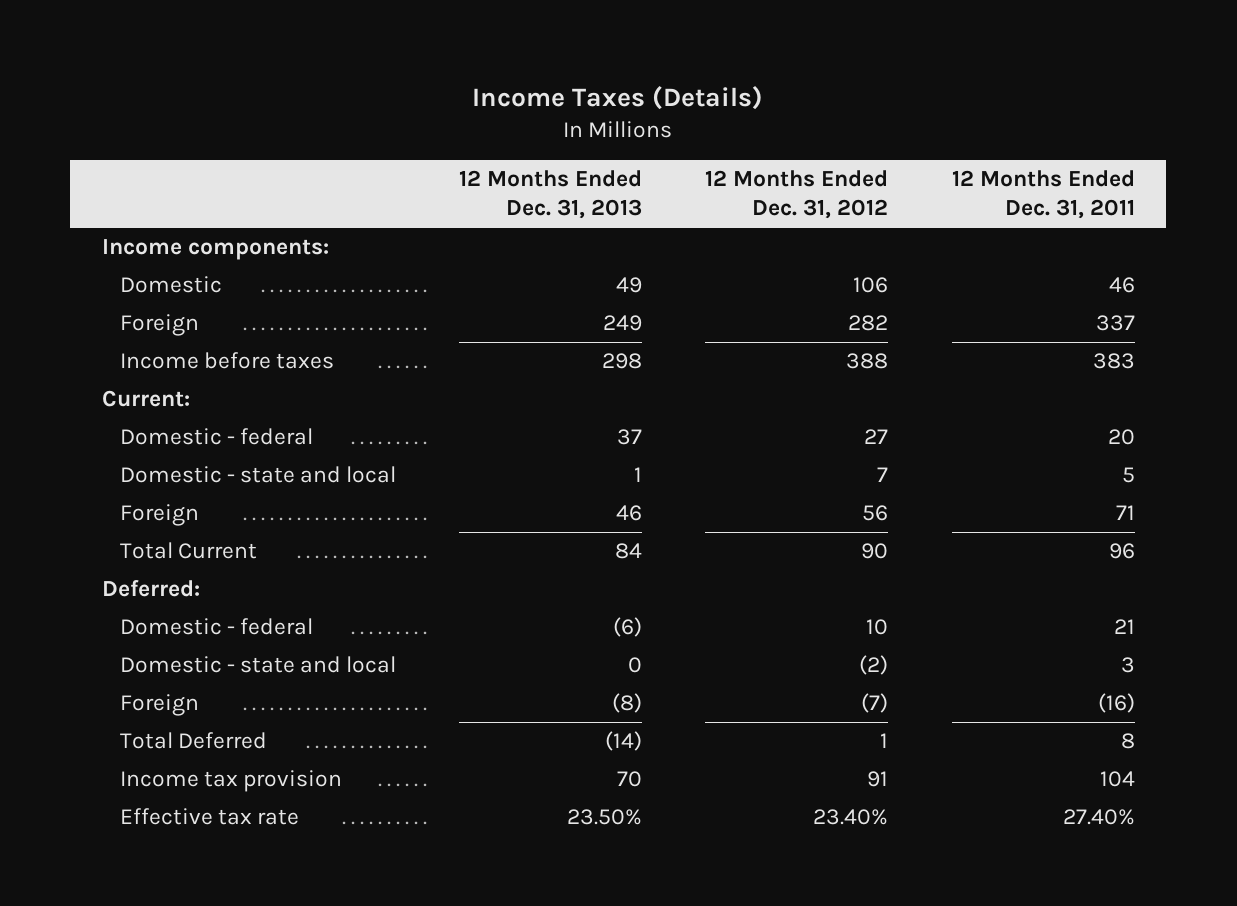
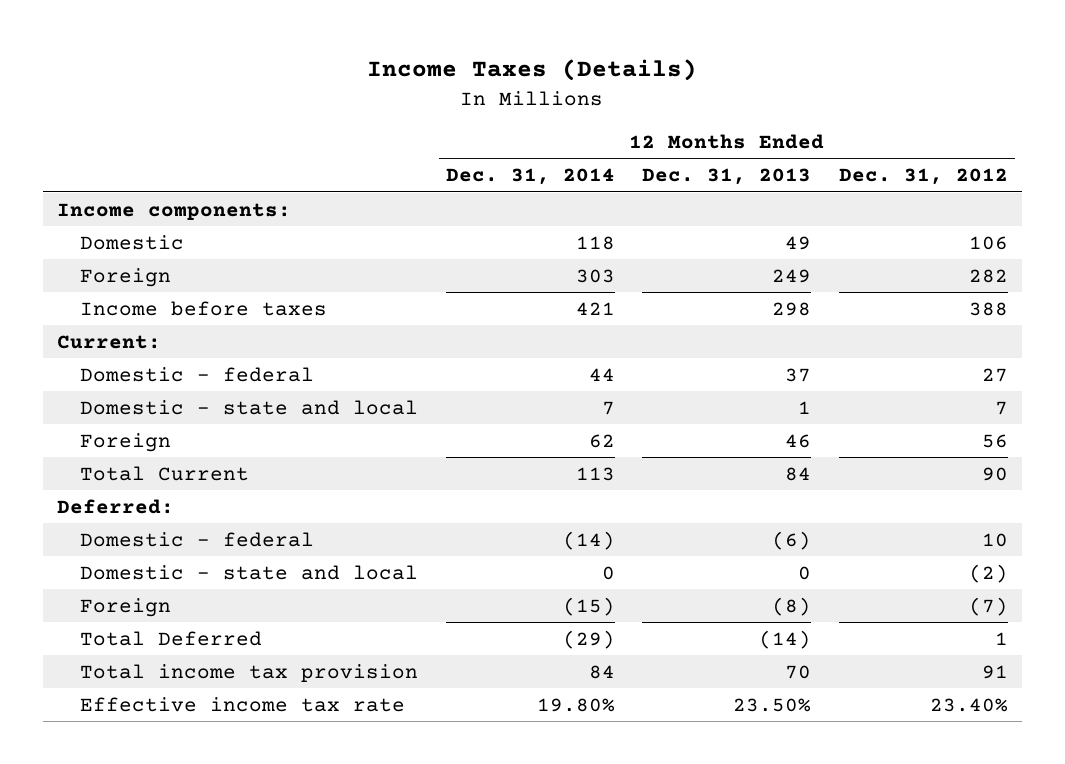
[951,170,1135,220] 12 Months Ended Dec. 31, 2011 -> none
none -> [445,168,615,186] Dec. 31, 2014
[119,770,342,793] Income tax provision -> [80,663,419,682] Total income tax provision
[119,808,299,826] Effective tax rate -> [80,696,406,712] Effective income tax rate

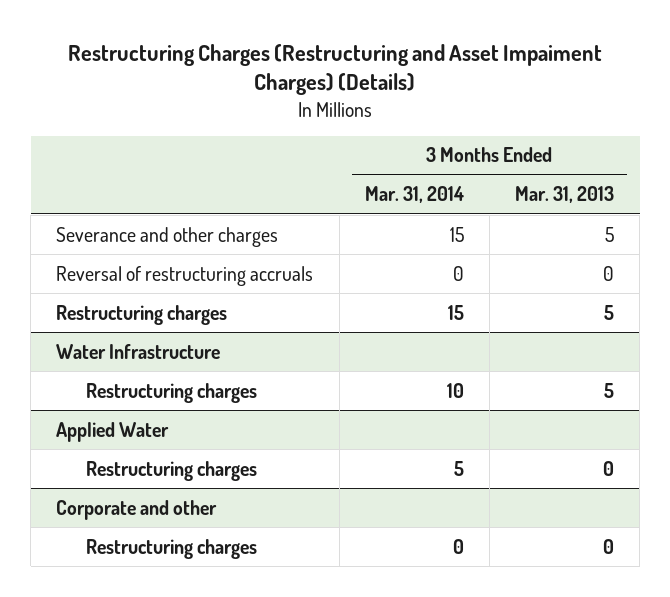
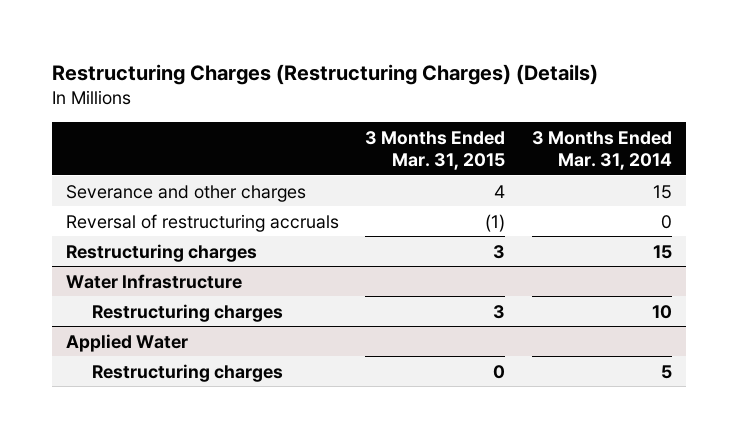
[68,43,603,96] Restructuring Charges (Restructuring and Asset Impaiment Charges) (Details) -> [52,63,599,85] Restructuring Charges (Restructuring Charges) (Details)
[515,186,615,204] Mar. 31, 2013 -> none
none -> [365,130,506,171] 3 Months Ended Mar. 31, 2015
[56,499,218,520] Corporate and other -> none
[86,538,258,559] Restructuring charges -> none

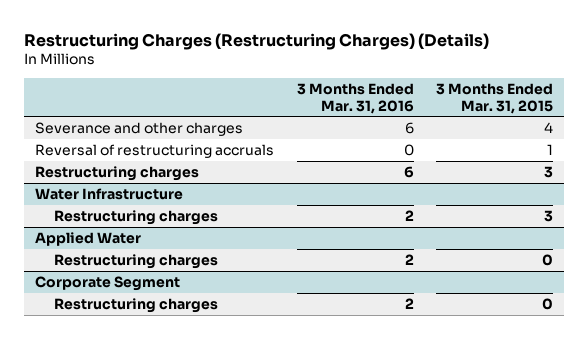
[532,130,673,171] 3 Months Ended Mar. 31, 2014 -> none
none -> [296,82,414,114] 3 Months Ended Mar. 31, 2016
[485,213,506,232] (1) -> [546,143,553,155] 1
none -> [35,275,181,291] Corporate Segment
none -> [53,297,218,313] Restructuring charges

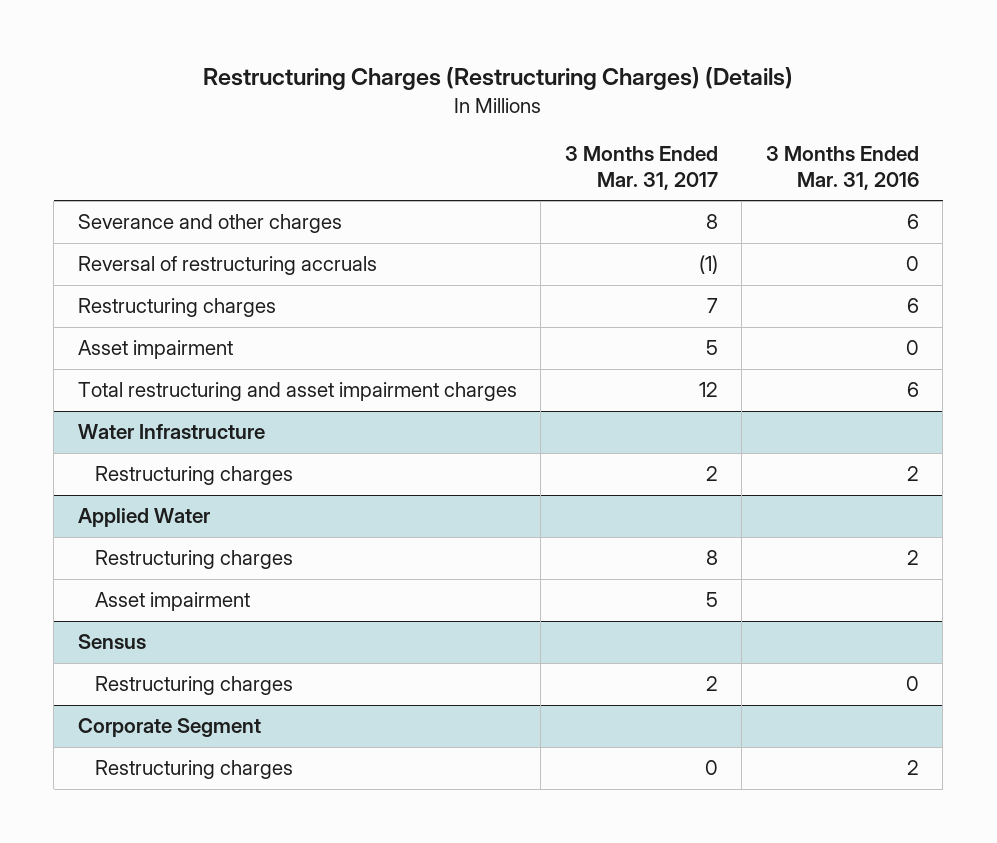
[435,82,553,114] 3 Months Ended Mar. 31, 2015 -> none
none -> [564,146,718,191] 3 Months Ended Mar. 31, 2017
none -> [77,340,233,360] Asset impairment
none -> [77,382,517,402] Total restructuring and asset impairment charges
none -> [94,592,250,612] Asset impairment
none -> [77,634,146,650] Sensus
none -> [94,676,293,696] Restructuring charges

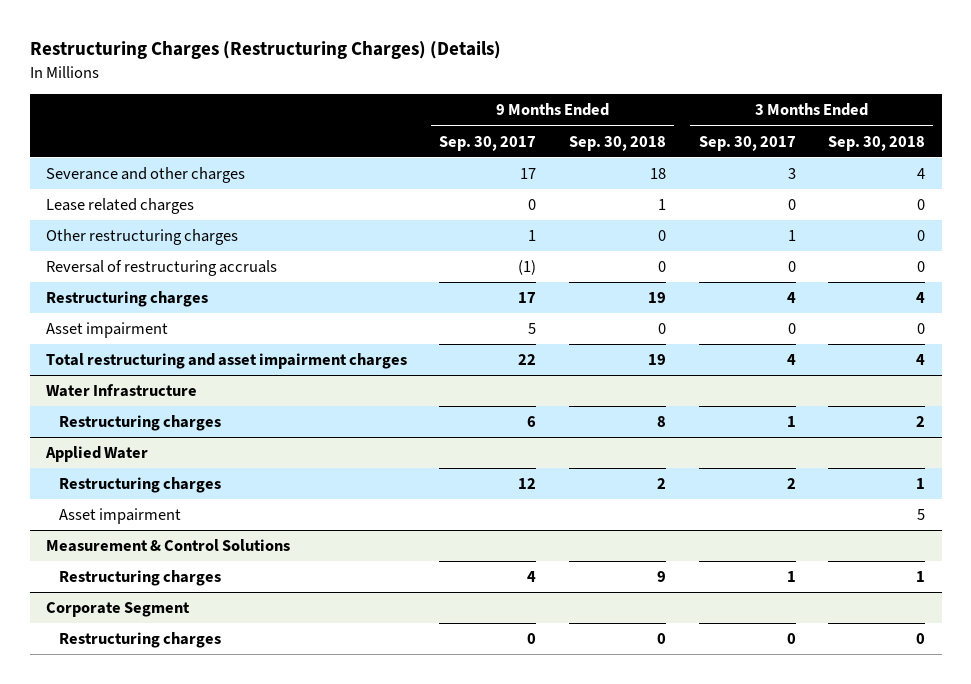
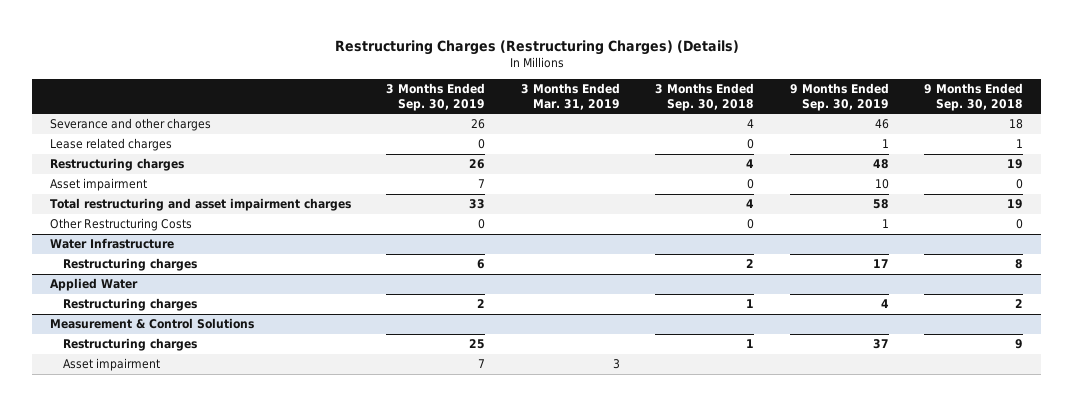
[439,135,537,151] Sep. 30, 2017 -> none
[698,135,796,151] Sep. 30, 2017 -> none
none -> [386,83,486,111] 3 Months Ended Sep. 30, 2019
none -> [520,83,620,110] 3 Months Ended Mar. 31, 2019
none -> [789,83,889,111] 9 Months Ended Sep. 30, 2019
[45,229,238,246] Other restructuring charges -> none
[45,260,277,277] Reversal of restructuring accruals -> none
none -> [49,218,192,232] Other Restructuring Costs
[59,508,182,525] Asset impairment -> none
[45,602,190,618] Corporate Segment -> none
[59,632,222,649] Restructuring charges -> none
none -> [63,358,161,372] Asset impairment

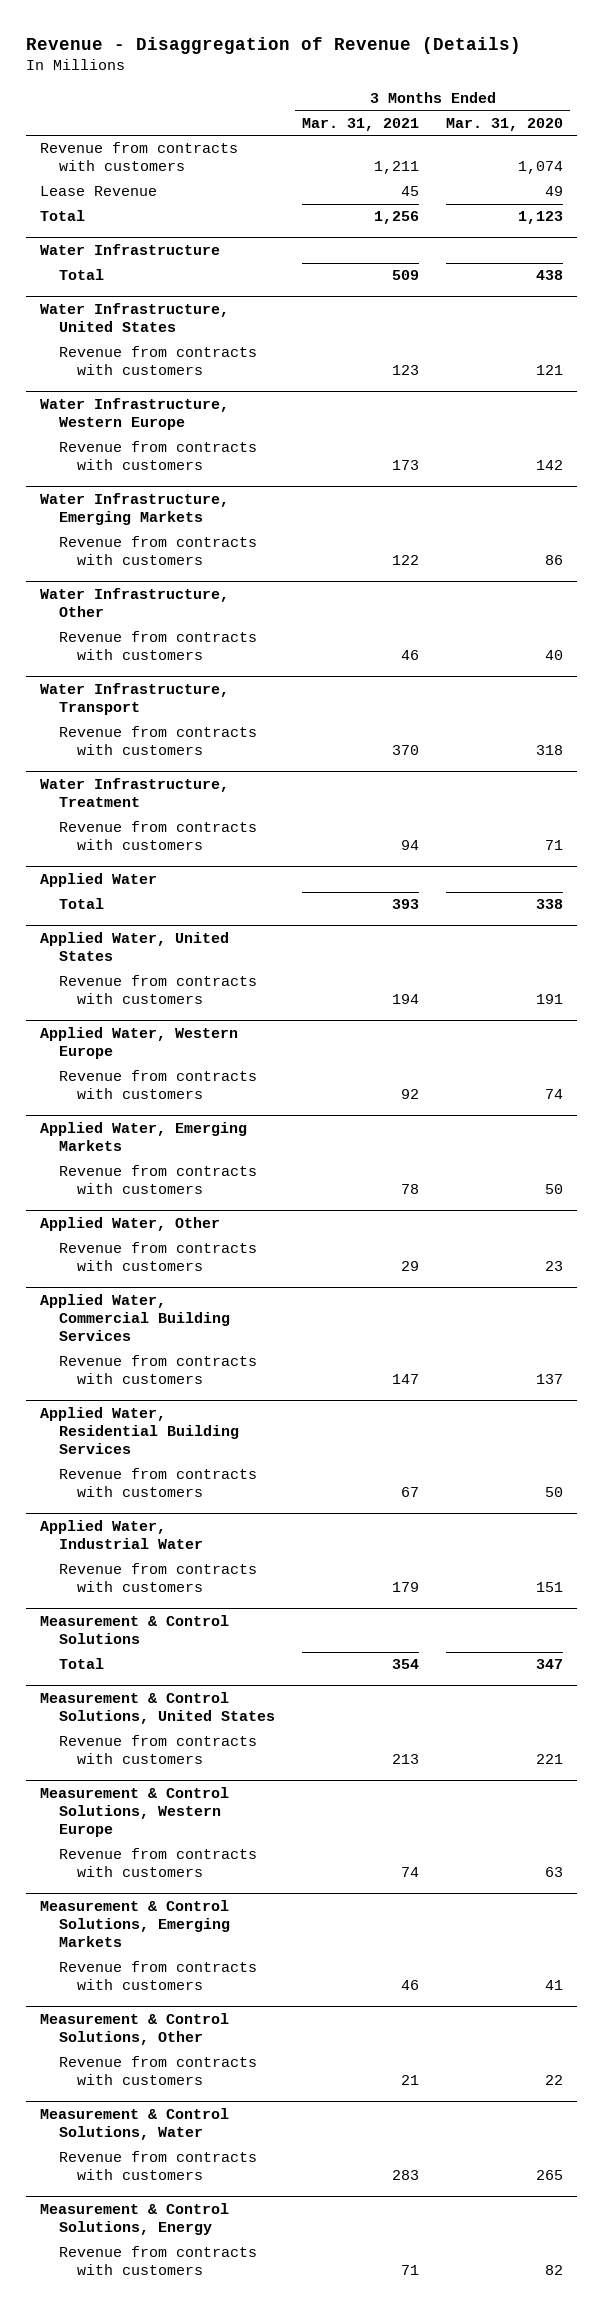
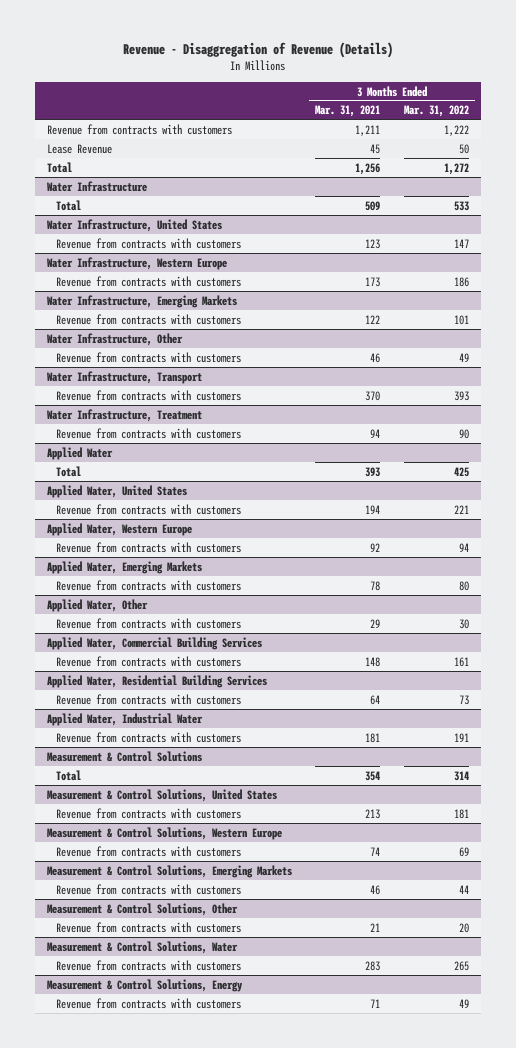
[446,117,564,131] Mar. 31, 2020 -> none
none -> [403,105,469,118] Mar. 31, 2022
[391,1374,419,1385] 147 -> [365,656,381,667] 148
[400,1487,419,1498] 67 -> [370,694,381,705] 64
[391,1582,419,1593] 179 -> [365,732,381,743] 181

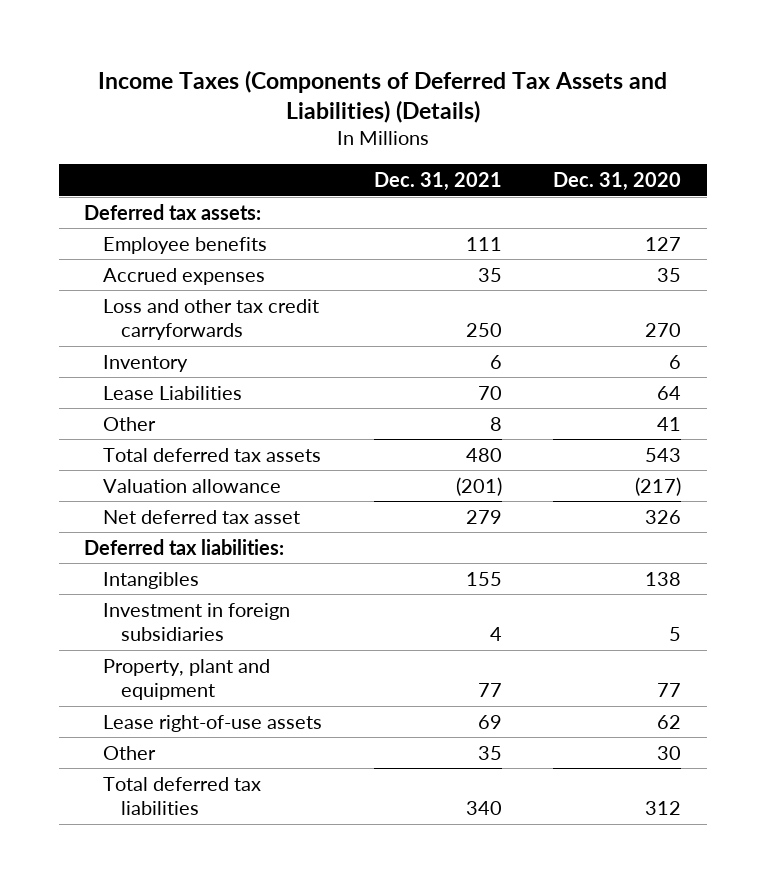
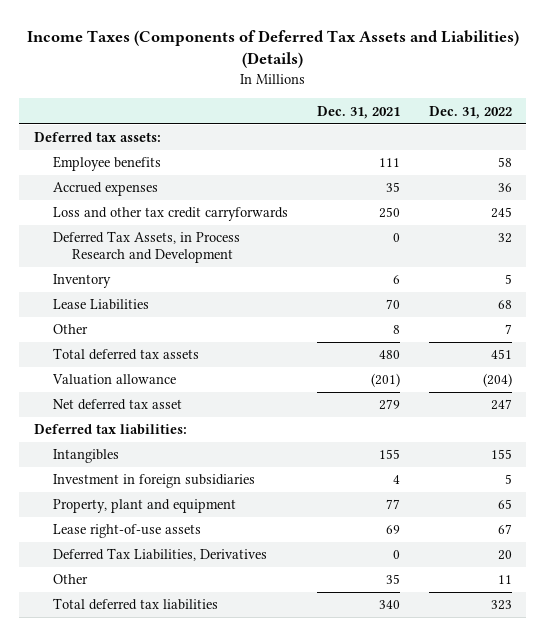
[553,171,682,191] Dec. 31, 2020 -> none
none -> [428,105,512,119] Dec. 31, 2022
none -> [52,231,240,264] Deferred Tax Assets, in Process Research and Development
none -> [52,548,267,562] Deferred Tax Liabilities, Derivatives

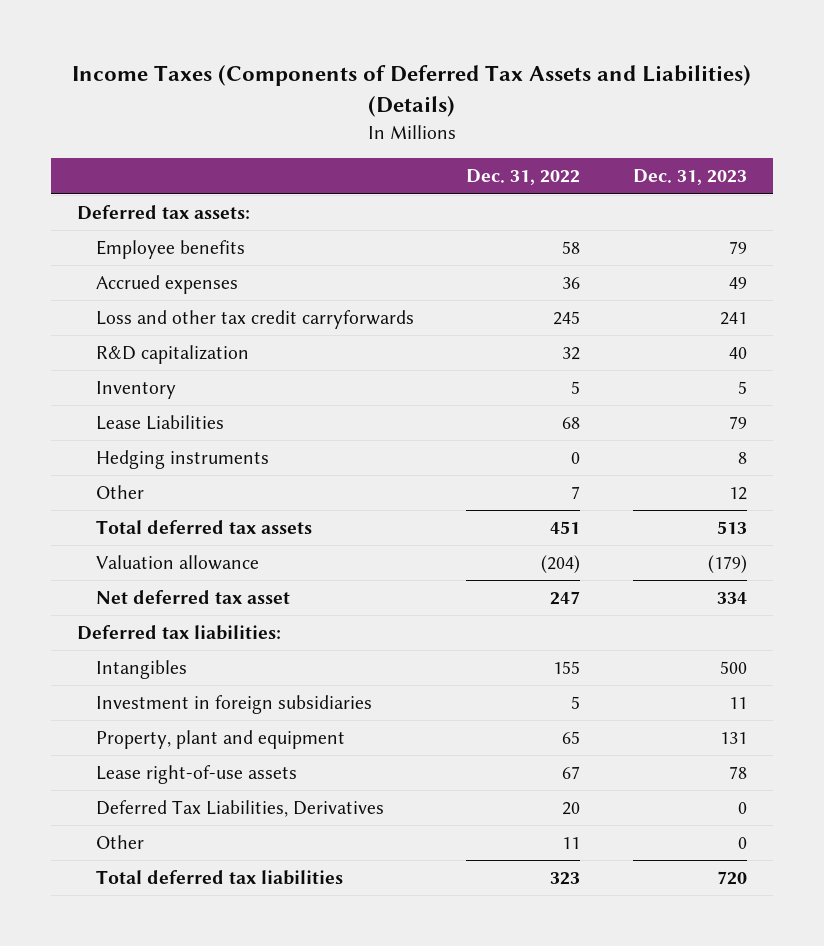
[316,105,400,119] Dec. 31, 2021 -> none
none -> [632,169,747,186] Dec. 31, 2023
[52,231,240,264] Deferred Tax Assets, in Process Research and Development -> [95,344,249,364] R&D capitalization
none -> [95,449,269,469] Hedging instruments

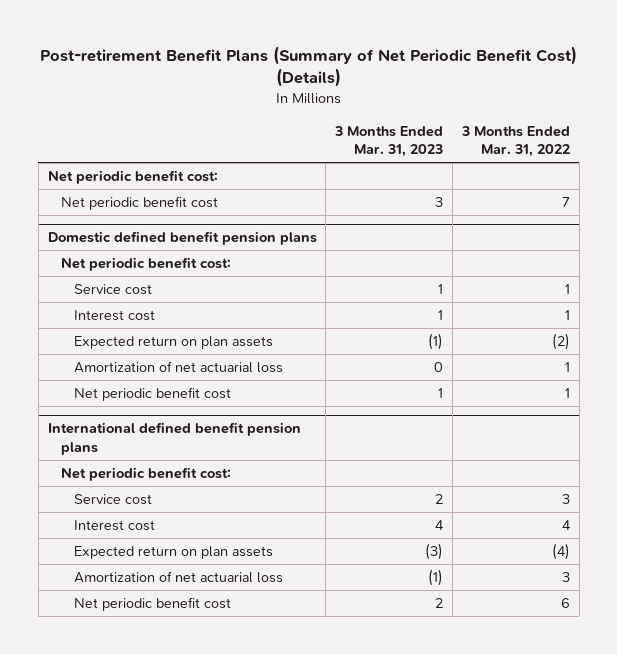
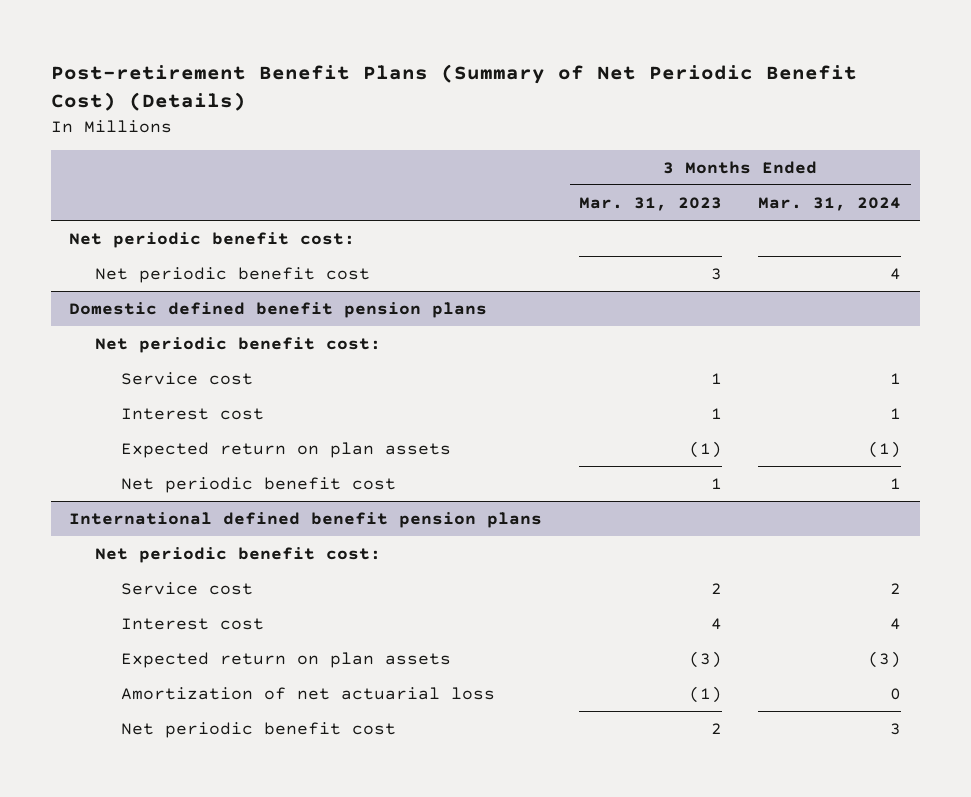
[460,125,570,157] 3 Months Ended Mar. 31, 2022 -> none
none -> [758,196,902,211] Mar. 31, 2024
[74,361,284,374] Amortization of net actuarial loss -> none

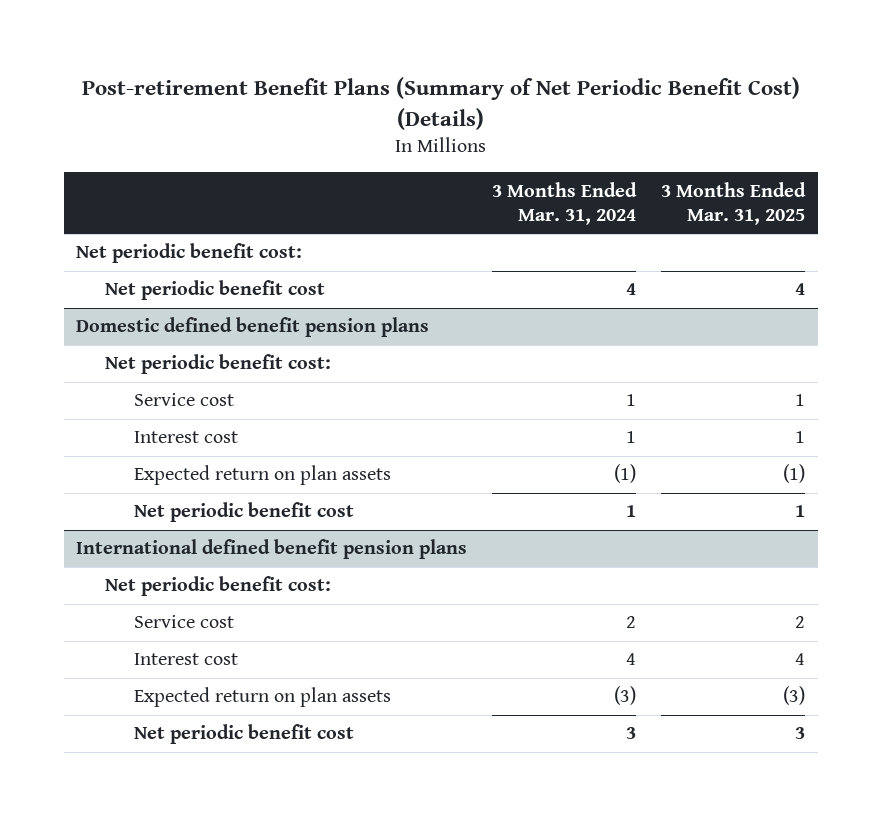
[578,196,722,211] Mar. 31, 2023 -> none
none -> [661,181,807,225] 3 Months Ended Mar. 31, 2025
[120,686,495,700] Amortization of net actuarial loss -> none

